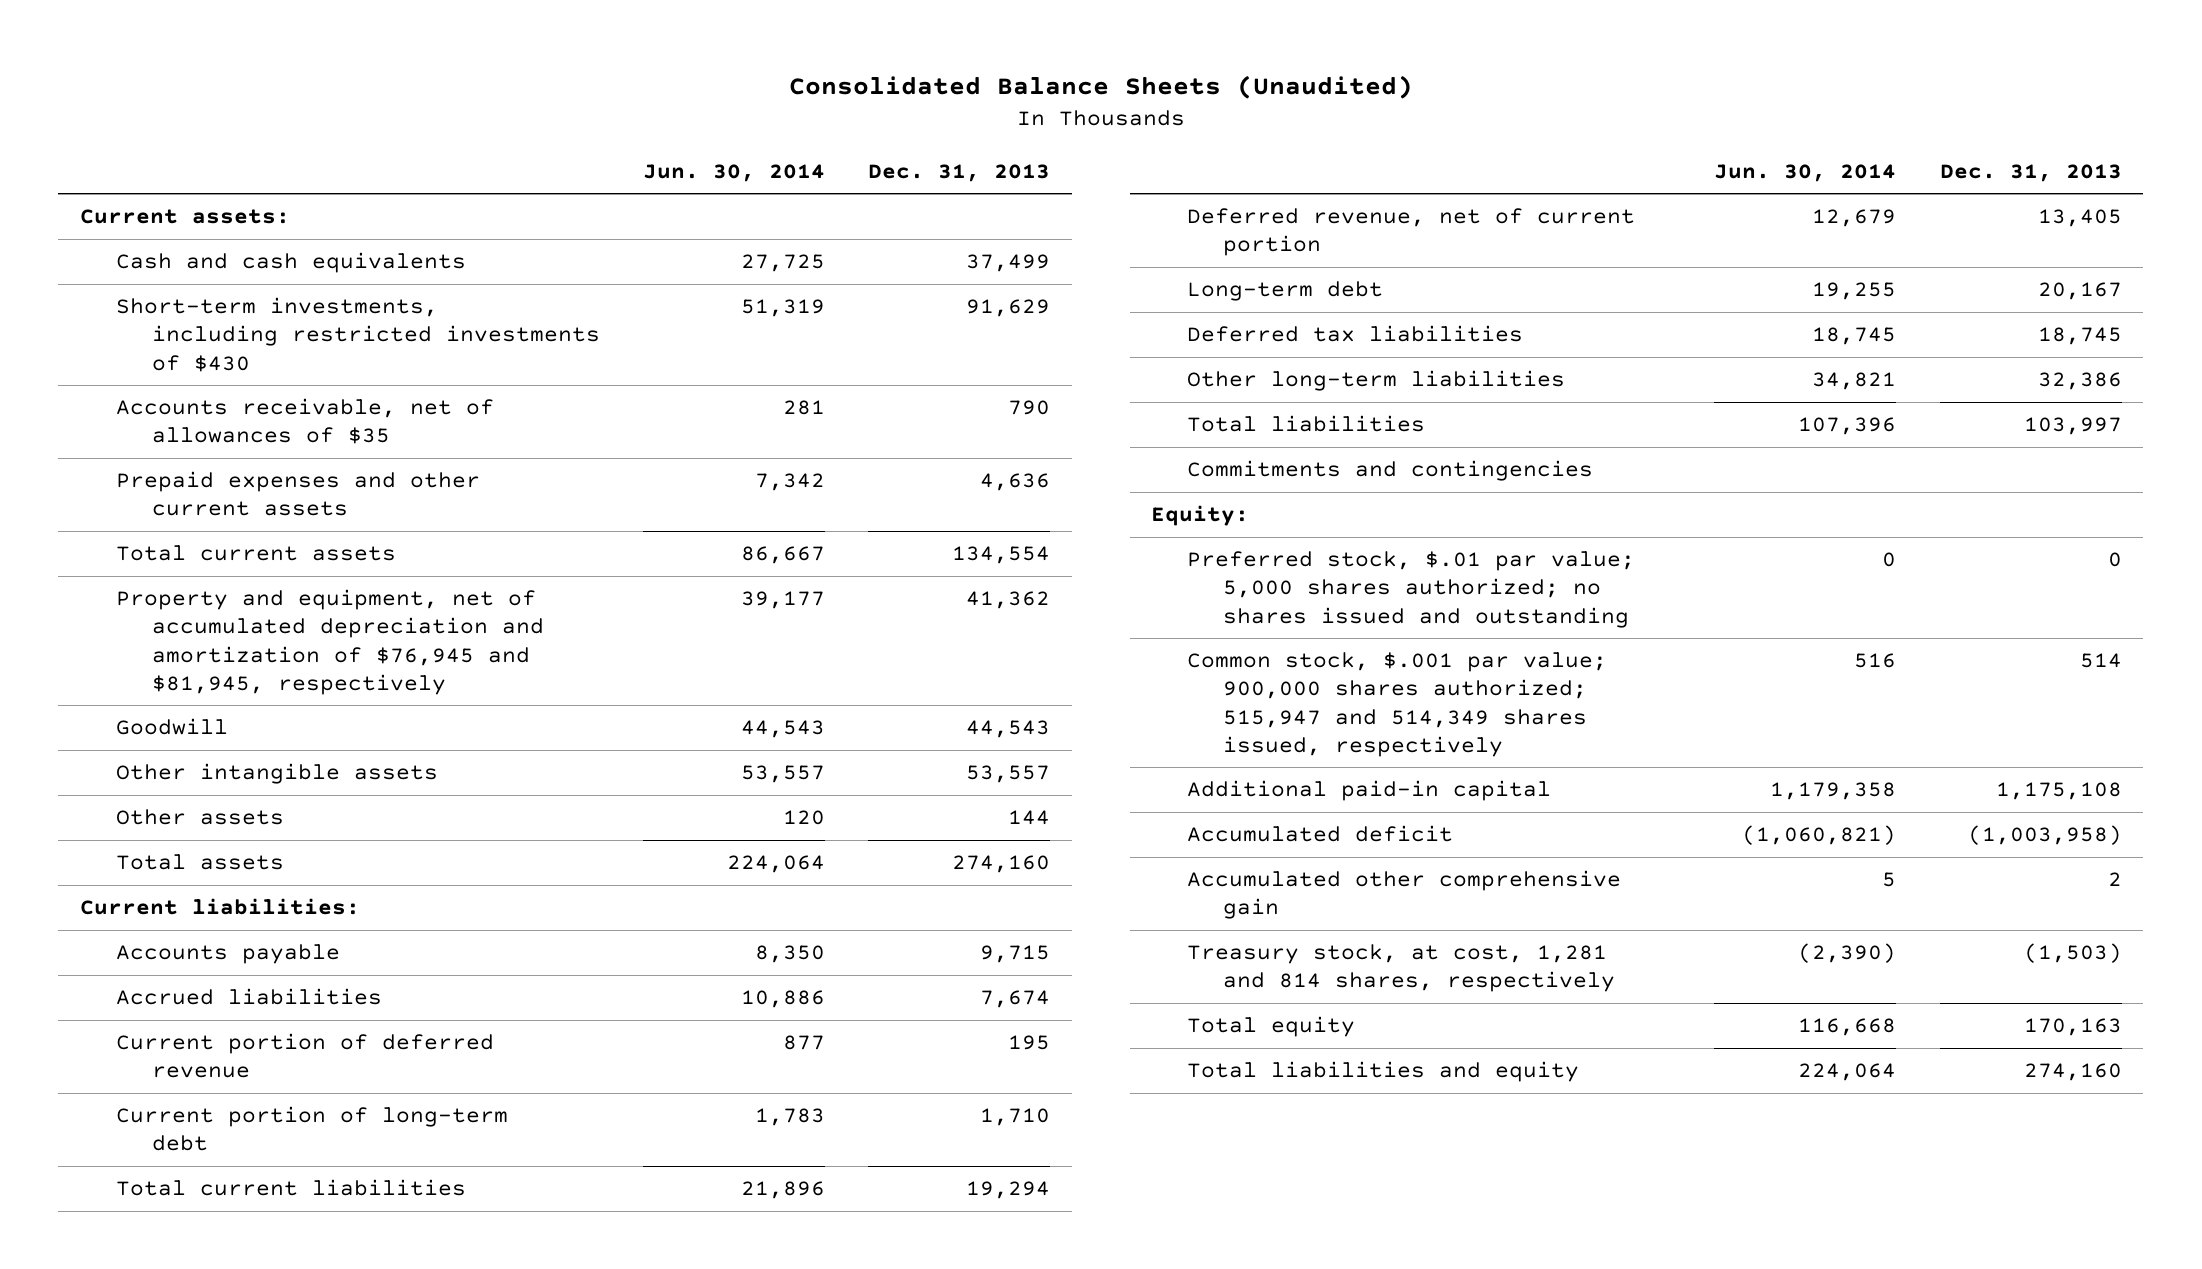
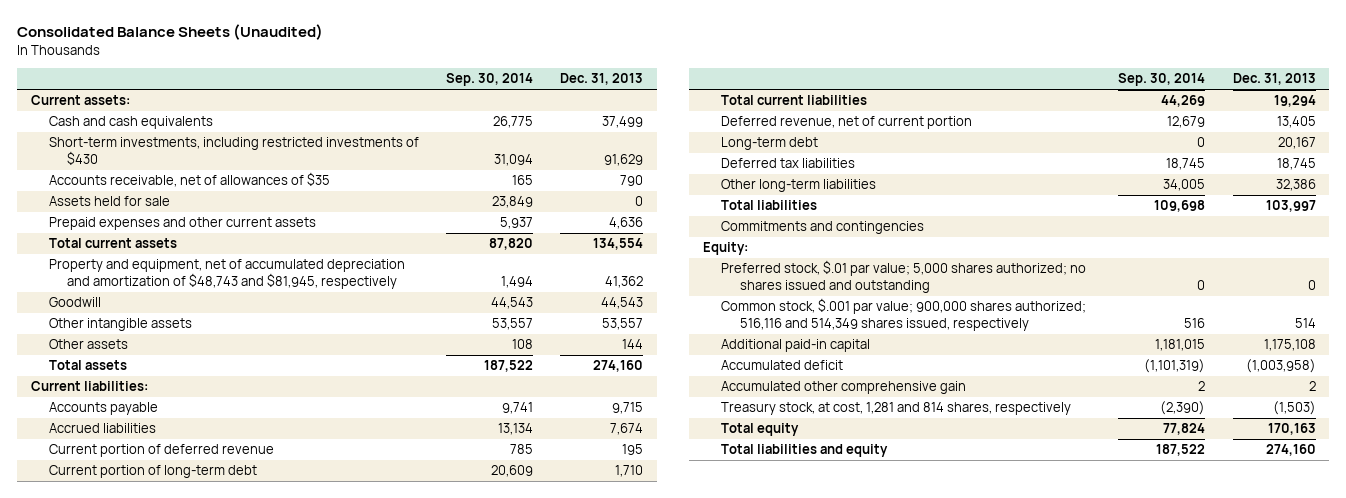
[642,163,825,182] Jun. 30, 2014 -> none
none -> [446,73,534,87] Sep. 30, 2014
none -> [48,196,170,207] Assets held for sale
[115,589,544,695] Property and equipment, net of accumulated depreciation and amortization of $76,945 and $81,945, respectively -> [48,259,405,289] Property and equipment, net of accumulated depreciation and amortization of $48,743 and $81,945, respectively
[1187,652,1608,757] Common stock, $.001 par value; 900,000 shares authorized; 515,947 and 514,349 shares issued, respectively -> [721,298,1087,331] Common stock, $.001 par value; 900,000 shares authorized; 516,116 and 514,349 shares issued, respectively

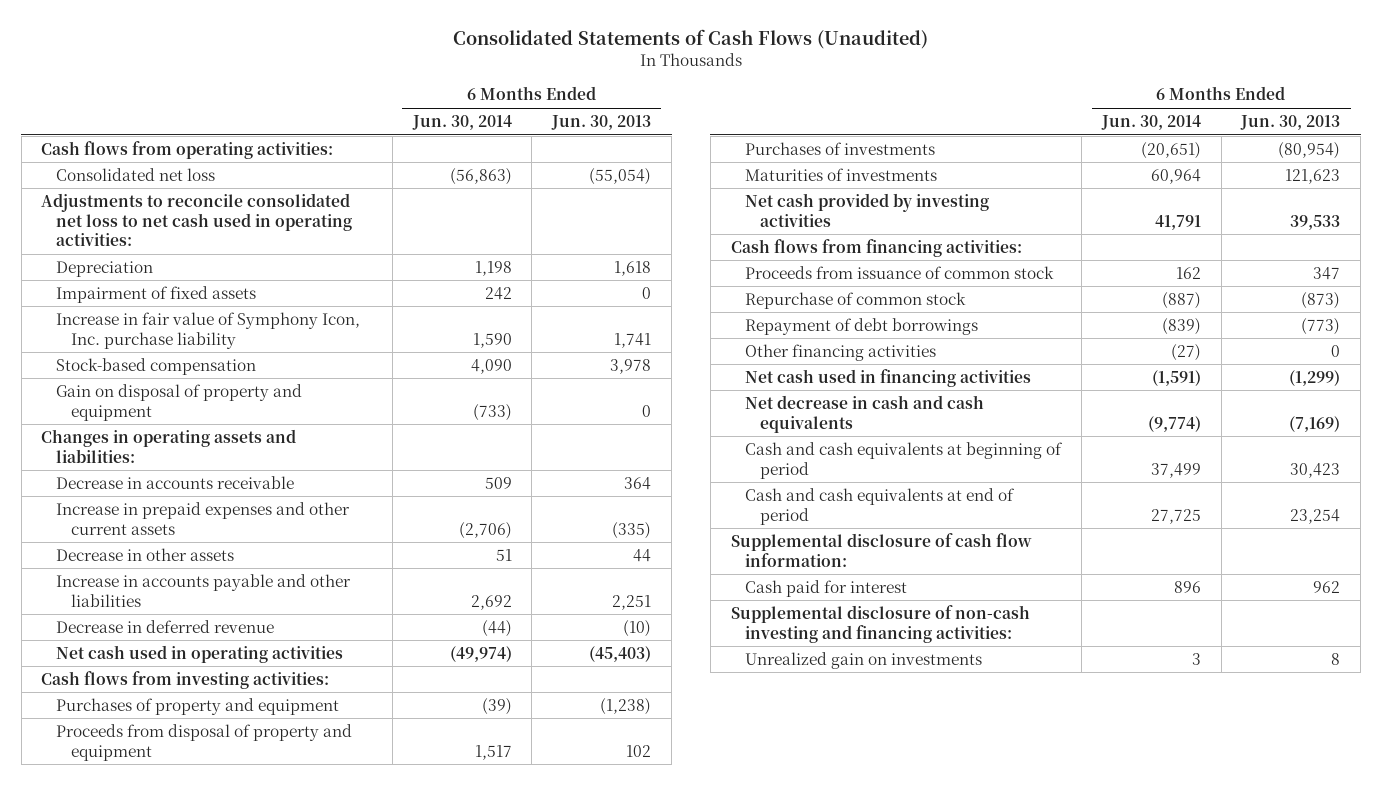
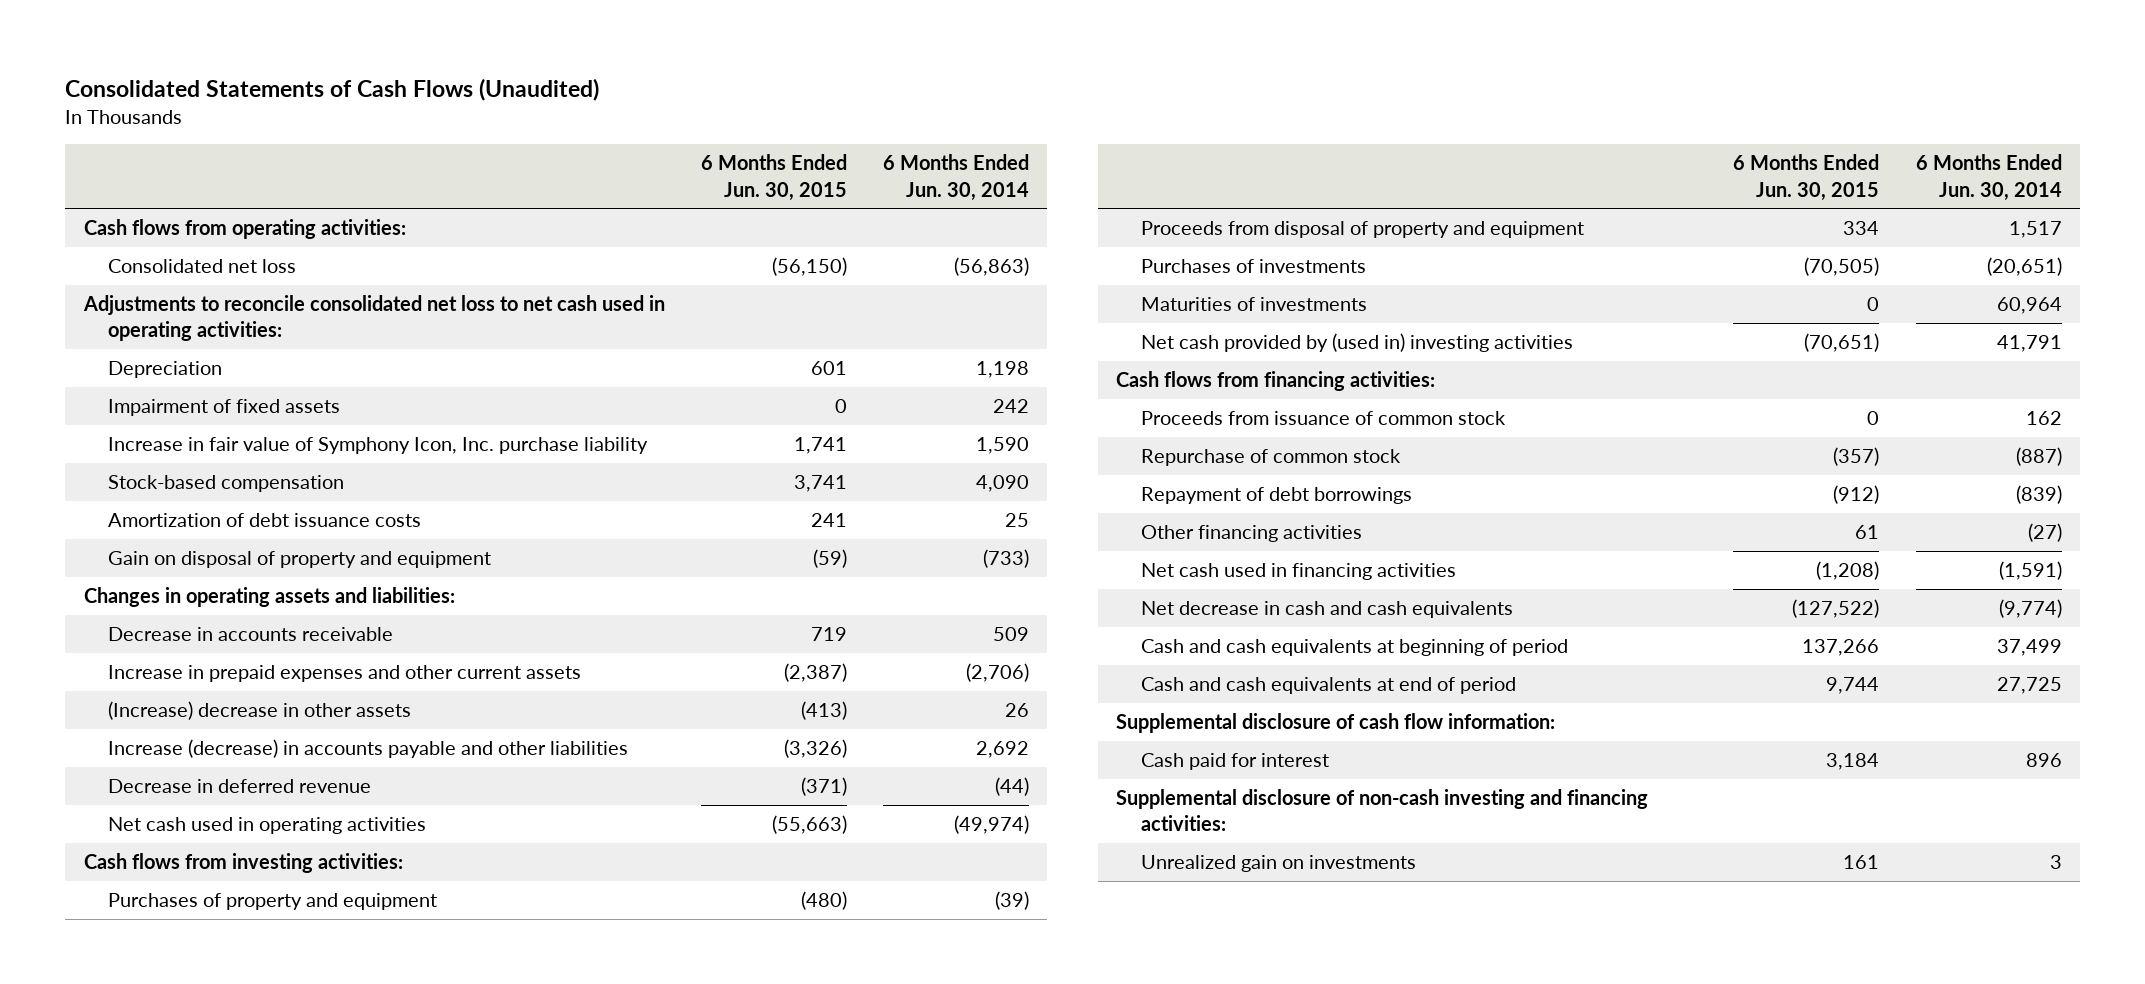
[551,114,652,130] Jun. 30, 2013 -> none
none -> [700,154,847,201] 6 Months Ended Jun. 30, 2015
none -> [108,513,422,528] Amortization of debt issuance costs
[55,547,234,561] Decrease in other assets -> [108,701,412,721] (Increase) decrease in other assets
[495,548,512,561] 51 -> [1005,703,1030,718] 26
[55,573,351,607] Increase in accounts payable and other liabilities -> [108,739,629,759] Increase (decrease) in accounts payable and other liabilities
[745,192,990,227] Net cash provided by investing activities -> [1140,333,1573,353] Net cash provided by (used in) investing activities

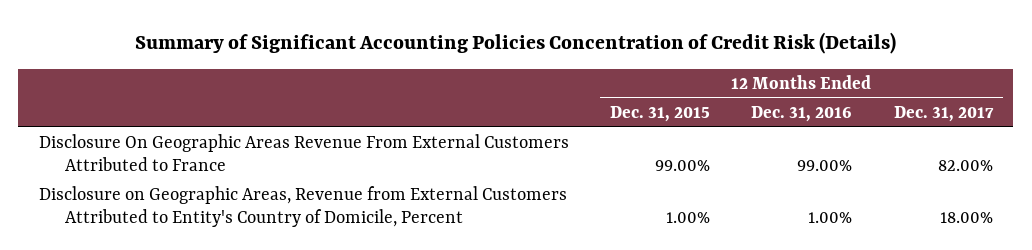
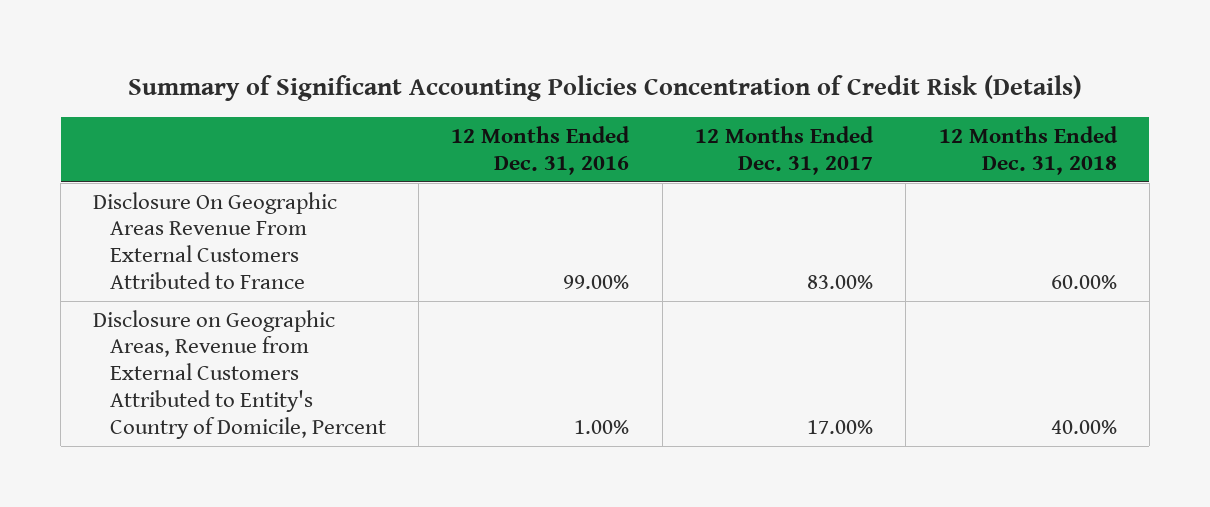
[610,105,711,122] Dec. 31, 2015 -> none
none -> [938,126,1118,175] 12 Months Ended Dec. 31, 2018
[937,160,993,172] 82.00% -> [806,275,873,290] 83.00%
[939,212,993,224] 18.00% -> [806,419,873,434] 17.00%

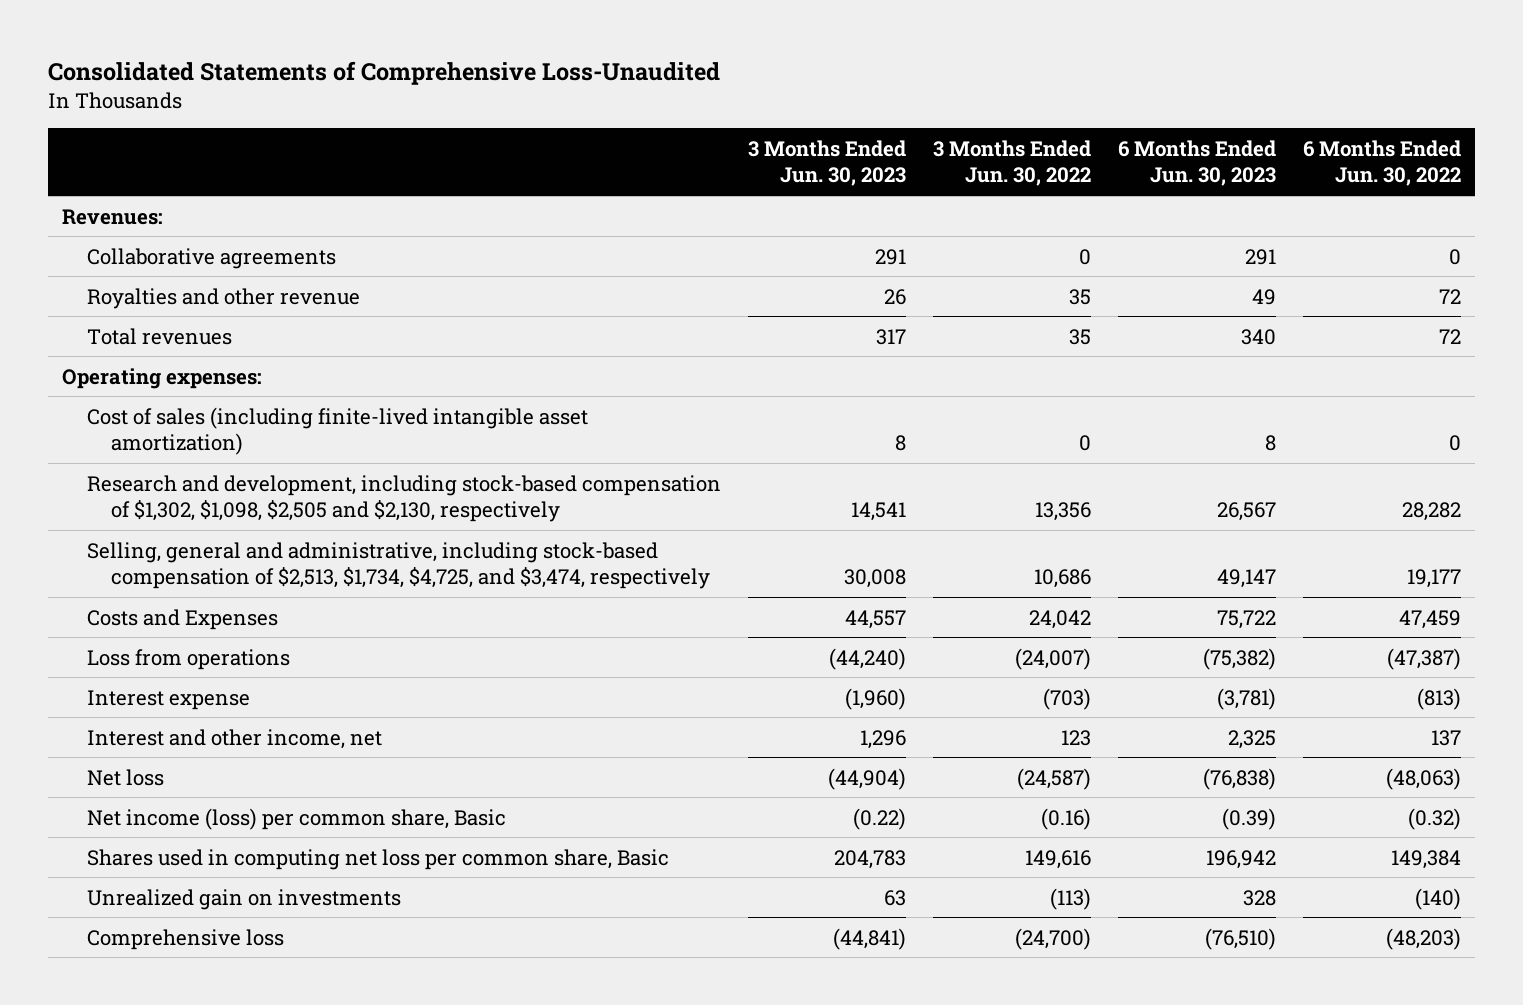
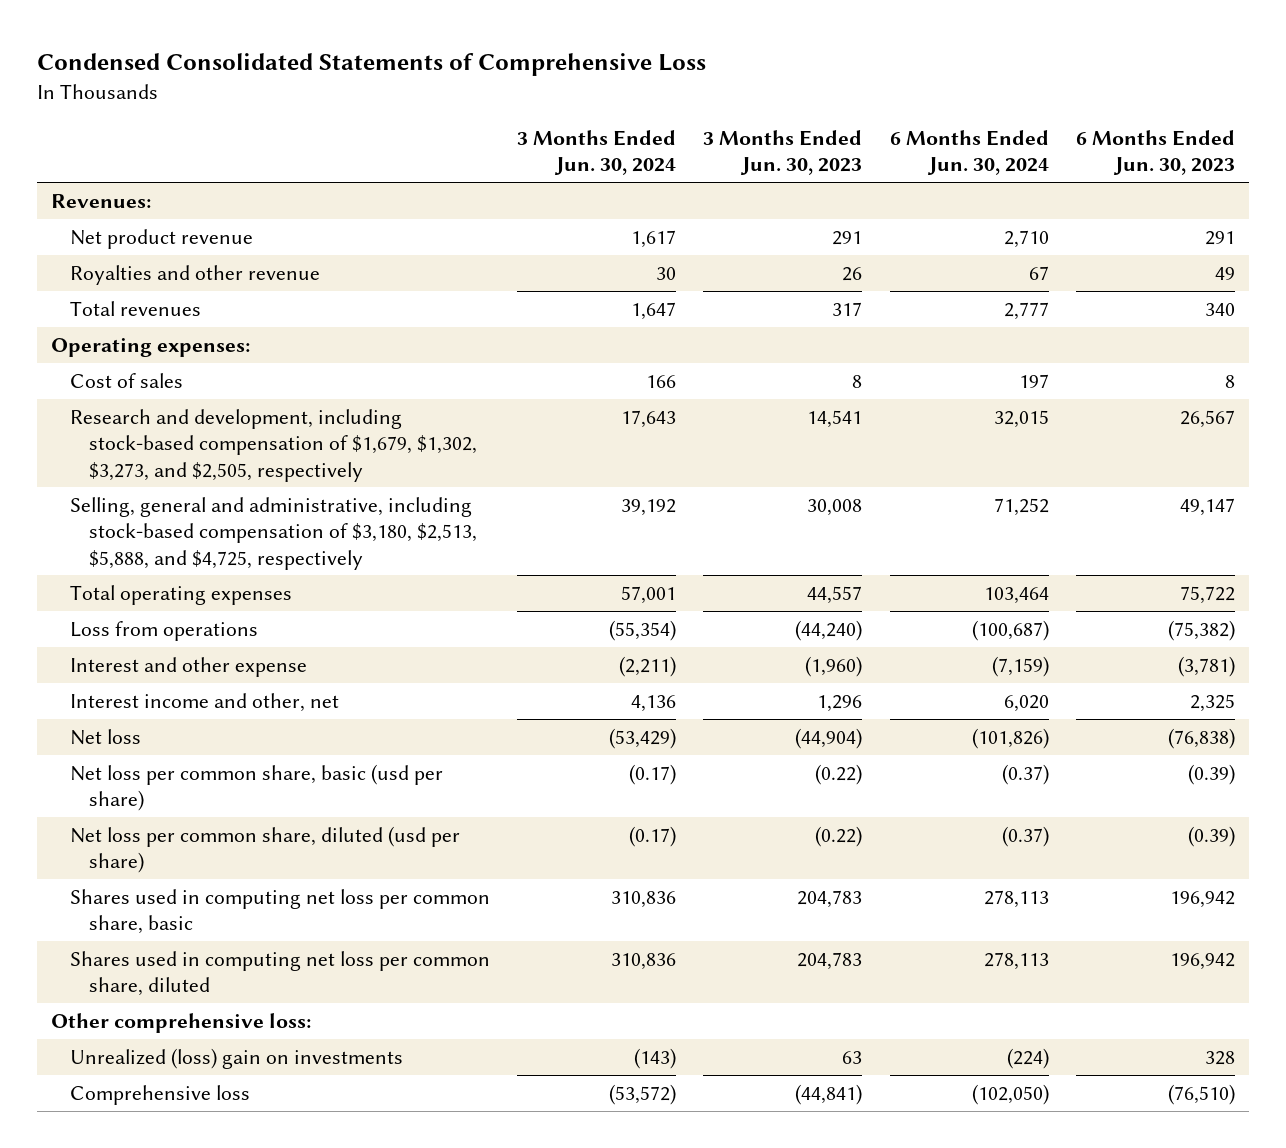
[48,61,721,86] Consolidated Statements of Comprehensive Loss-Unaudited -> [37,53,707,77] Condensed Consolidated Statements of Comprehensive Loss
[932,139,1091,187] 3 Months Ended Jun. 30, 2022 -> none
[1303,139,1462,187] 6 Months Ended Jun. 30, 2022 -> none
none -> [517,129,677,176] 3 Months Ended Jun. 30, 2024
none -> [889,129,1049,176] 6 Months Ended Jun. 30, 2024
[86,247,336,269] Collaborative agreements -> [70,228,254,249] Net product revenue
[86,406,588,455] Cost of sales (including finite-lived intangible asset amortization) -> [70,372,184,388] Cost of sales
[86,474,721,522] Research and development, including stock-based compensation of $1,302, $1,098, $2,505 and $2,130, respectively -> [70,408,478,482] Research and development, including stock-based compensation of $1,679, $1,302, $3,273, and $2,505, respectively
[86,541,711,589] Selling, general and administrative, including stock-based compensation of $2,513, $1,734, $4,725, and $3,474, respectively -> [70,496,478,570] Selling, general and administrative, including stock-based compensation of $3,180, $2,513, $5,888, and $4,725, respectively
[86,608,278,630] Costs and Expenses -> [70,584,293,605] Total operating expenses
[86,689,250,710] Interest expense -> [70,656,308,677] Interest and other expense
[86,728,382,749] Interest and other income, net -> [70,692,340,712] Interest income and other, net
[86,807,506,830] Net income (loss) per common share, Basic -> [70,763,444,812] Net loss per common share, basic (usd per share)
none -> [70,825,461,874] Net loss per common share, diluted (usd per share)
[86,848,669,870] Shares used in computing net loss per common share, Basic -> [70,888,491,935] Shares used in computing net loss per common share, basic
none -> [70,950,491,997] Shares used in computing net loss per common share, diluted
none -> [50,1012,311,1033] Other comprehensive loss:
[86,888,401,910] Unrealized gain on investments -> [70,1047,404,1069] Unrealized (loss) gain on investments

